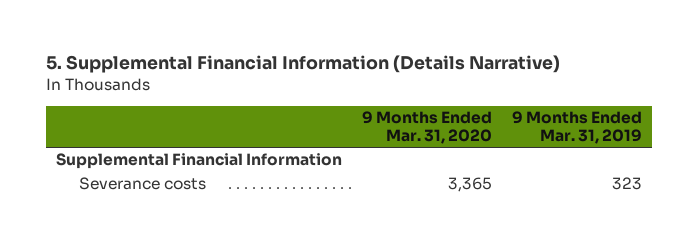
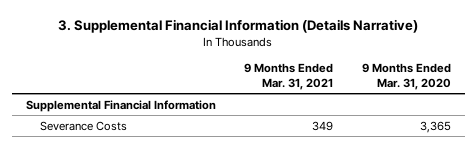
[45,55,560,74] 5. Supplemental Financial Information (Details Narrative) -> [58,18,419,33] 3. Supplemental Financial Information (Details Narrative)
[511,111,642,145] 9 Months Ended Mar. 31, 2019 -> none
none -> [244,62,334,90] 9 Months Ended Mar. 31, 2021
[78,177,206,191] Severance costs -> [40,120,128,131] Severance Costs

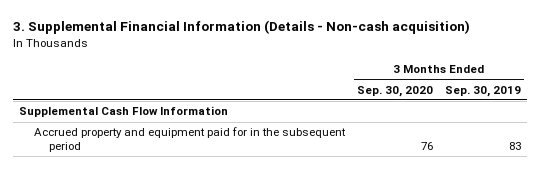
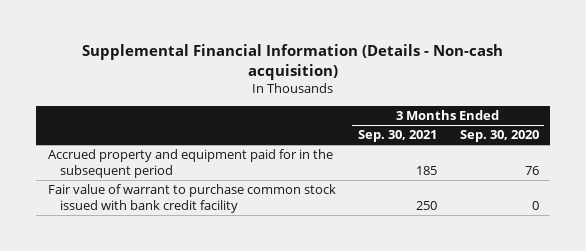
[13,20,471,35] 3. Supplemental Financial Information (Details - Non-cash acquisition) -> [82,44,504,81] Supplemental Financial Information (Details - Non-cash acquisition)
[445,85,522,97] Sep. 30, 2019 -> none
none -> [358,130,438,143] Sep. 30, 2021
[19,106,229,118] Supplemental Cash Flow Information -> none
none -> [47,184,336,213] Fair value of warrant to purchase common stock issued with bank credit facility

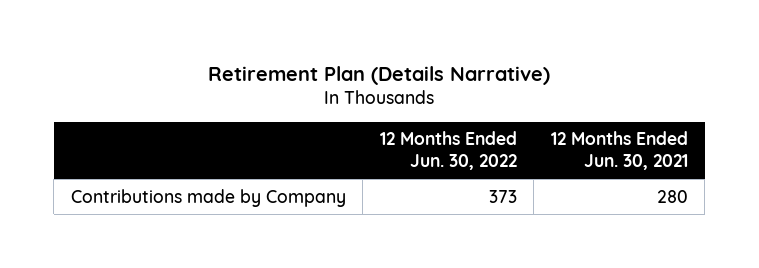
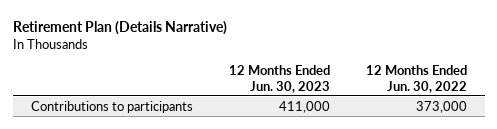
[550,131,688,170] 12 Months Ended Jun. 30, 2021 -> none
none -> [228,64,330,93] 12 Months Ended Jun. 30, 2023
[70,188,346,207] Contributions made by Company -> none
none -> [30,101,193,114] Contributions to participants

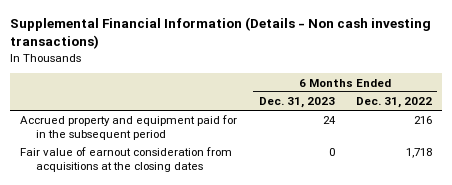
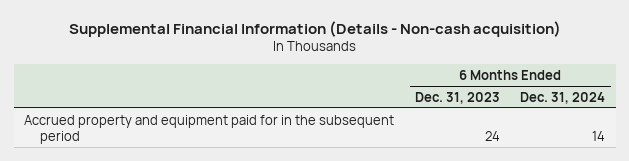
[9,16,431,49] Supplemental Financial Information (Details - Non cash investing transactions) -> [68,20,561,37] Supplemental Financial Information (Details - Non-cash acquisition)
[355,97,432,109] Dec. 31, 2022 -> none
none -> [520,91,606,104] Dec. 31, 2024
[20,147,233,173] Fair value of earnout consideration from acquisitions at the closing dates -> none

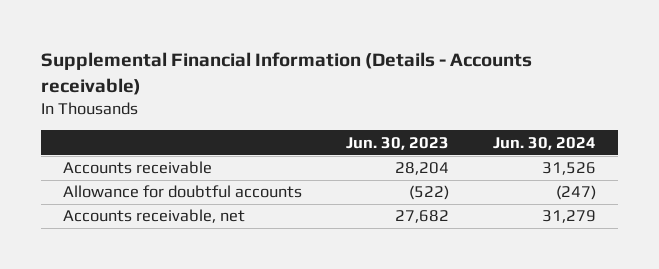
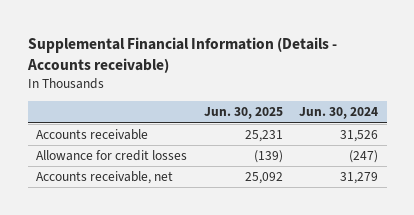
[346,136,450,150] Jun. 30, 2023 -> none
none -> [203,107,283,120] Jun. 30, 2025
[62,185,302,199] Allowance for doubtful accounts -> [36,150,188,162] Allowance for credit losses

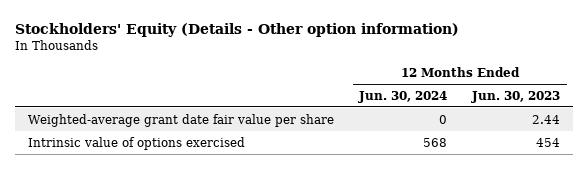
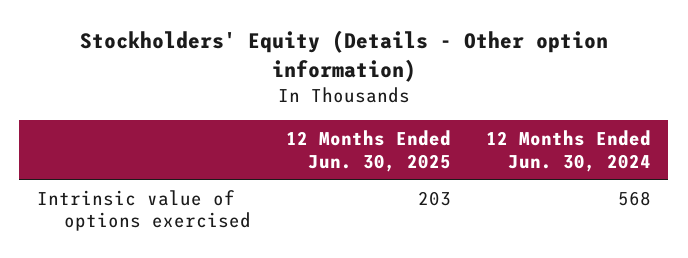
[471,90,561,103] Jun. 30, 2023 -> none
none -> [286,129,452,172] 12 Months Ended Jun. 30, 2025
[27,113,334,127] Weighted-average grant date fair value per share -> none

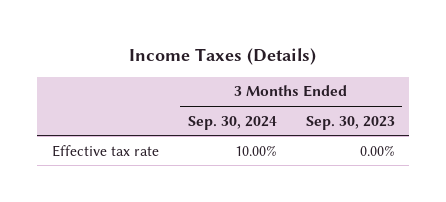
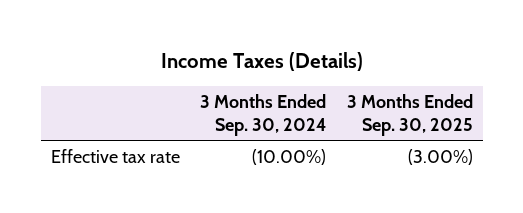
[305,115,395,130] Sep. 30, 2023 -> none
none -> [346,93,473,136] 3 Months Ended Sep. 30, 2025
[234,144,277,156] 10.00% -> [252,148,327,165] (10.00%)

